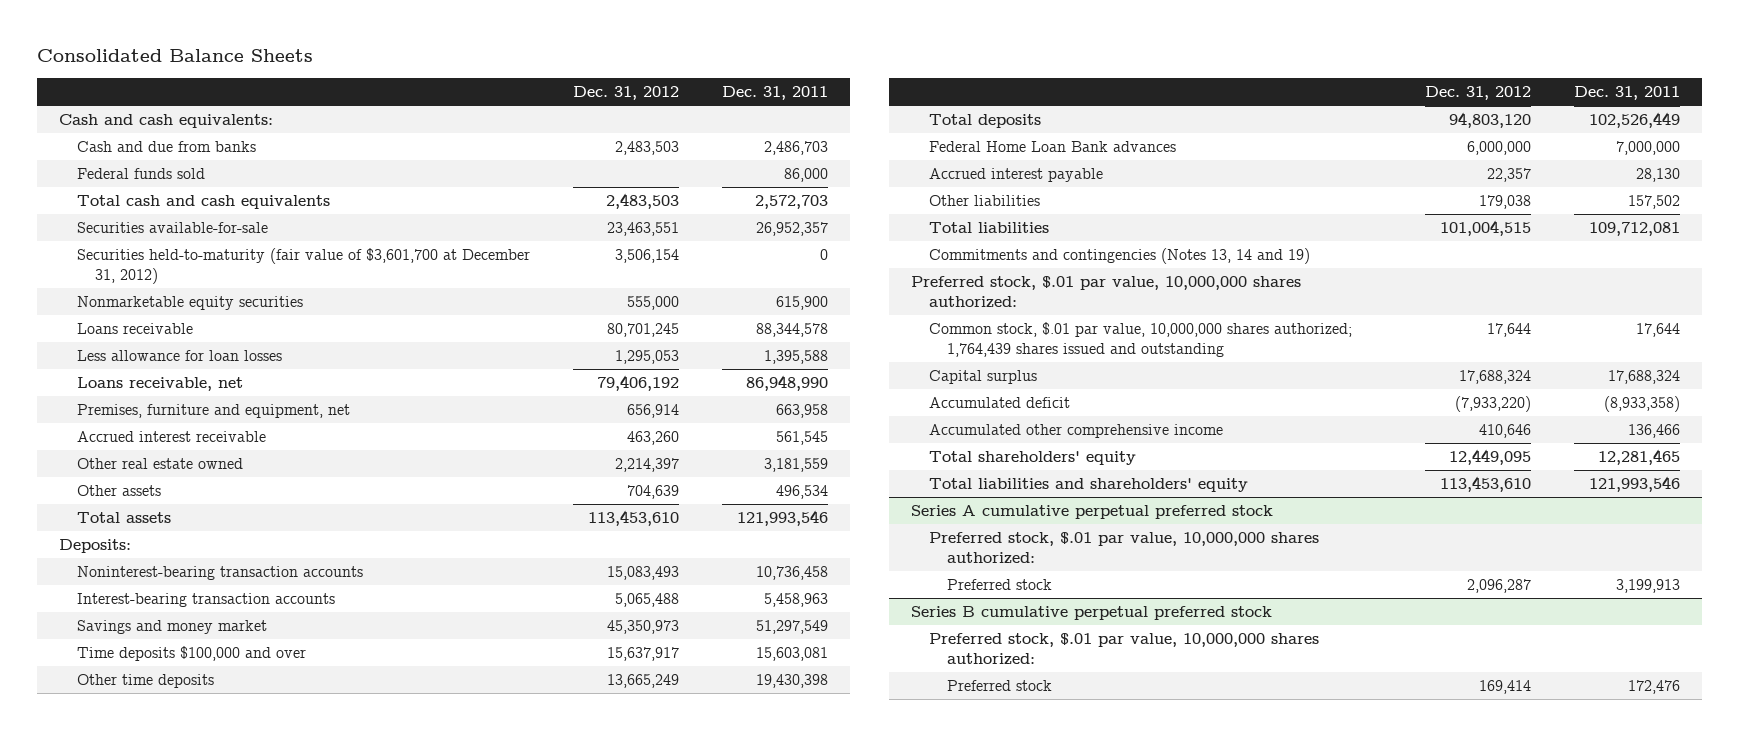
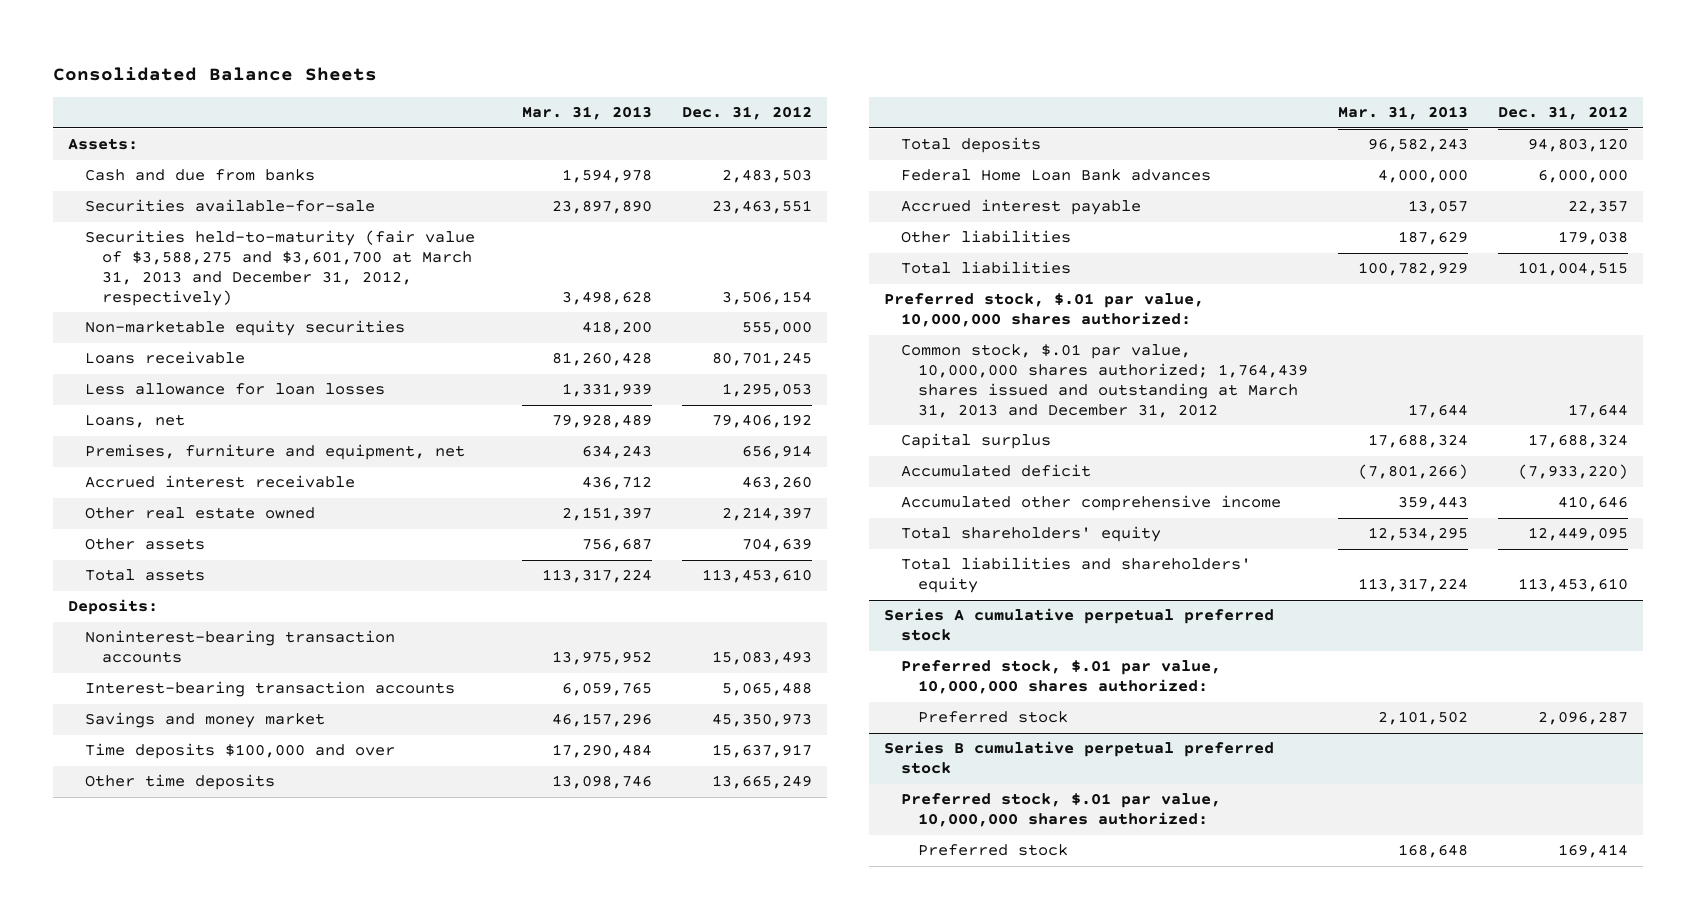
[721,85,828,100] Dec. 31, 2011 -> none
none -> [521,106,652,121] Mar. 31, 2013
[58,114,273,129] Cash and cash equivalents: -> none
none -> [68,138,139,151] Assets:
[76,168,205,180] Federal funds sold -> none
[76,195,330,210] Total cash and cash equivalents -> none
[76,248,530,284] Securities held-to-maturity (fair value of $3,601,700 at December 31, 2012) -> [85,230,476,306] Securities held-to-maturity (fair value of $3,588,275 and $3,601,700 at March 31, 2013 and December 31, 2012, respectively)
[76,296,303,311] Nonmarketable equity securities -> [85,320,406,337] Non-marketable equity securities
[76,377,243,392] Loans receivable, net -> [85,414,186,429] Loans, net
[928,248,1310,265] Commitments and contingencies (Notes 13, 14 and 19) -> none
[928,322,1352,357] Common stock, $.01 par value, 10,000,000 shares authorized; 1,764,439 shares issued and outstanding -> [901,344,1309,418] Common stock, $.01 par value, 10,000,000 shares authorized; 1,764,439 shares issued and outstanding at March 31, 2013 and December 31, 2012

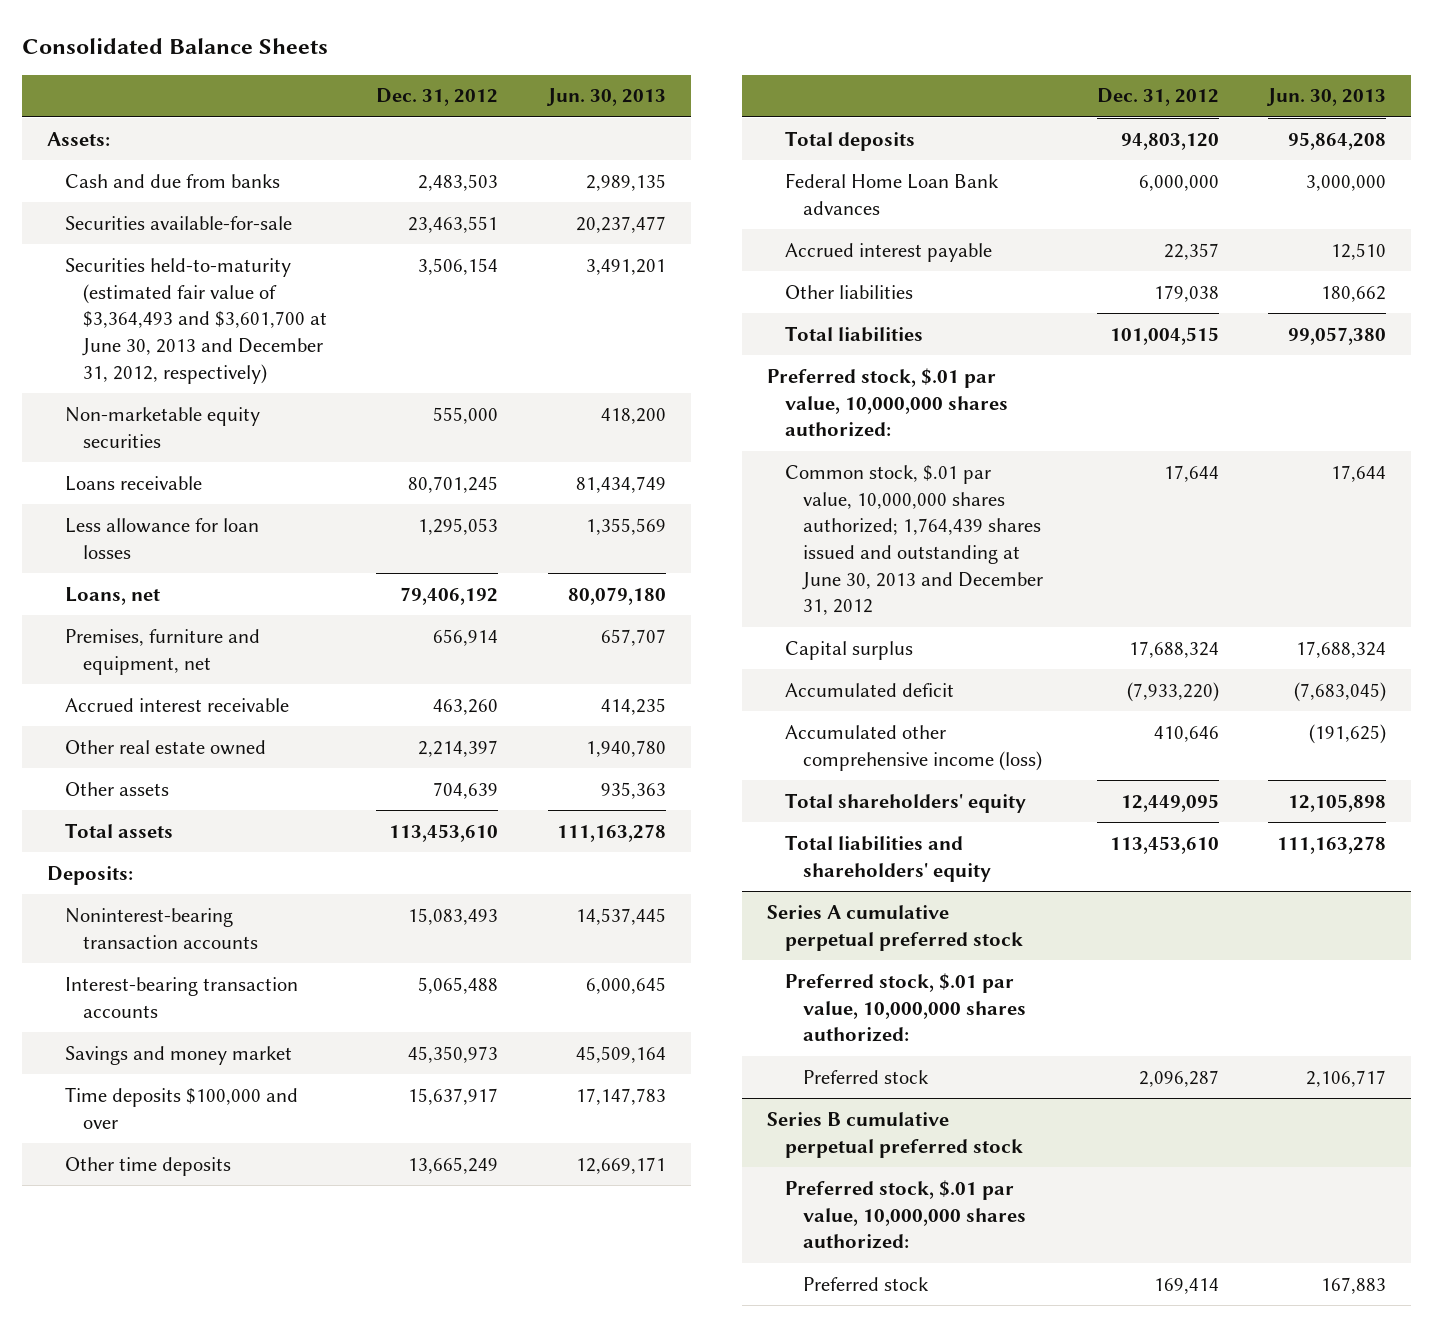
[521,106,652,121] Mar. 31, 2013 -> none
none -> [545,88,666,107] Jun. 30, 2013
[85,230,476,306] Securities held-to-maturity (fair value of $3,588,275 and $3,601,700 at March 31, 2013 and December 31, 2012, respectively) -> [64,257,327,384] Securities held-to-maturity (estimated fair value of $3,364,493 and $3,601,700 at June 30, 2013 and December 31, 2012, respectively)
[901,344,1309,418] Common stock, $.01 par value, 10,000,000 shares authorized; 1,764,439 shares issued and outstanding at March 31, 2013 and December 31, 2012 -> [785,464,1044,616] Common stock, $.01 par value, 10,000,000 shares authorized; 1,764,439 shares issued and outstanding at June 30, 2013 and December 31, 2012
[901,495,1282,512] Accumulated other comprehensive income -> [785,724,1043,771] Accumulated other comprehensive income (loss)

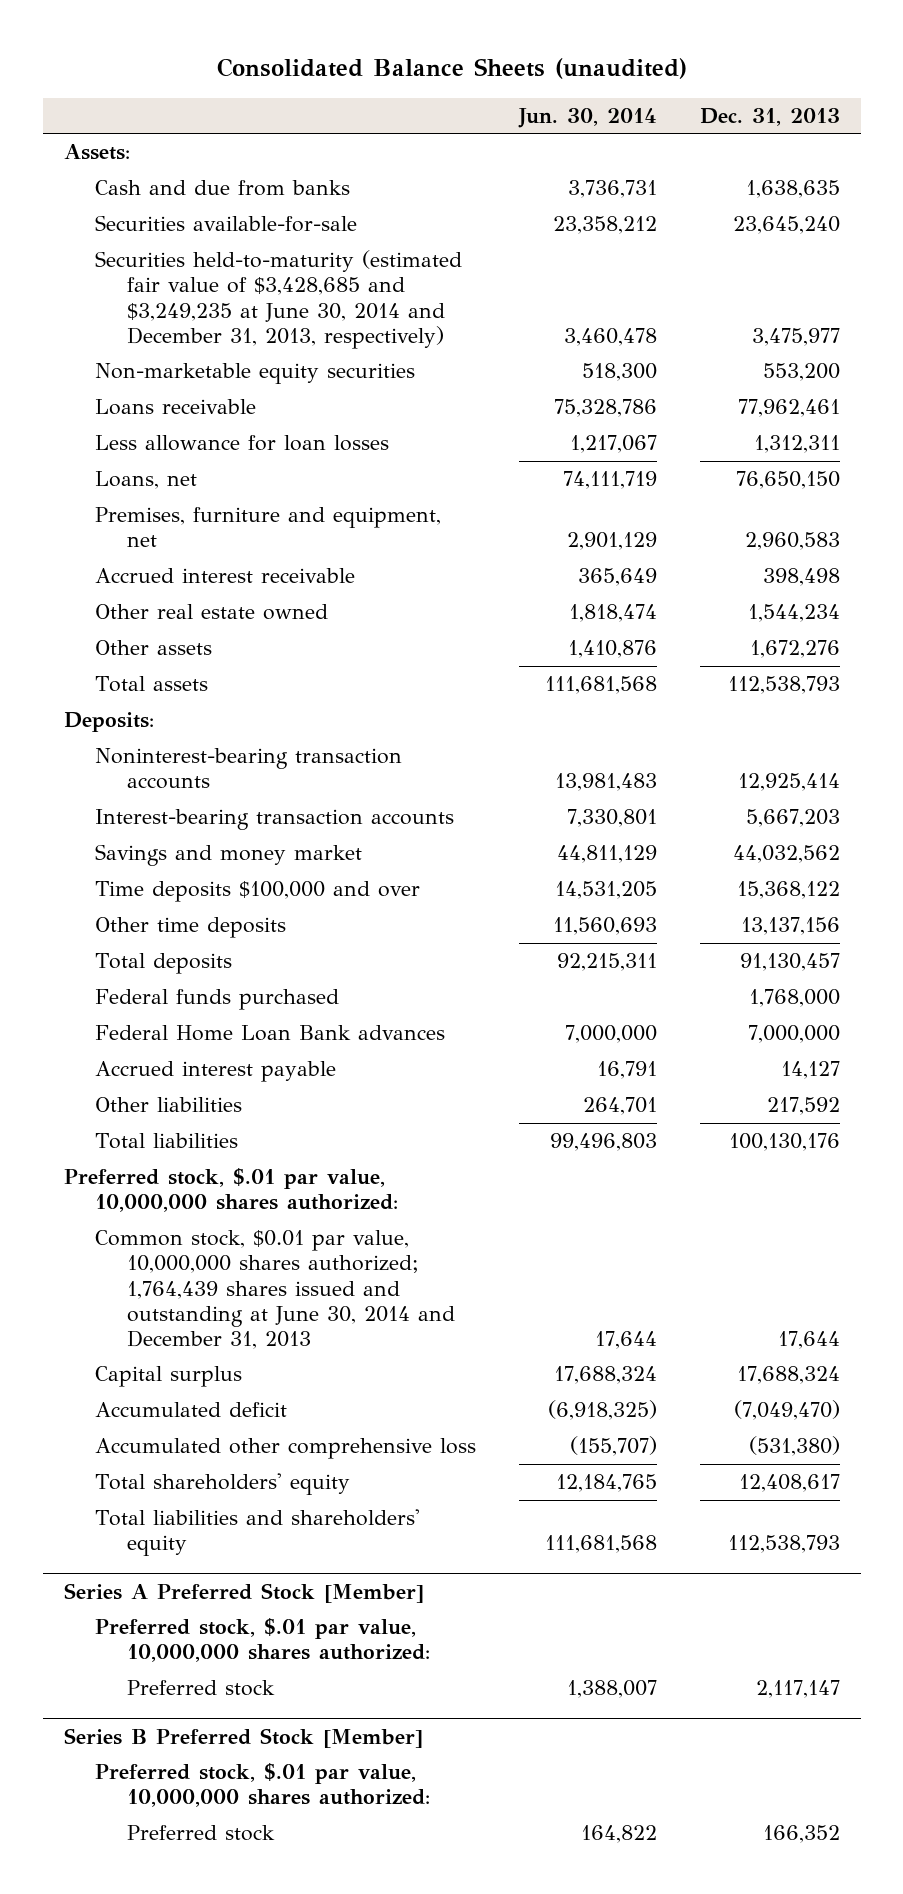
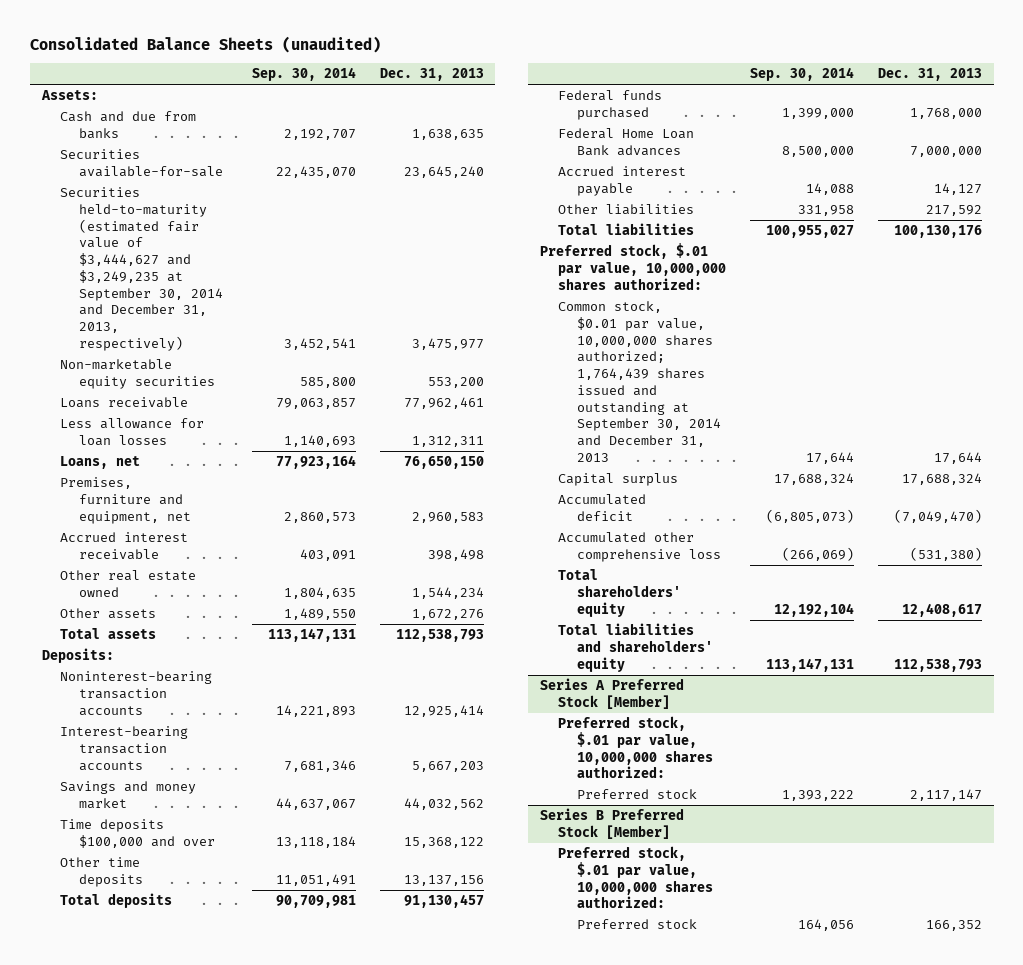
[517,107,657,128] Jun. 30, 2014 -> none
none -> [251,67,356,82] Sep. 30, 2014
[95,250,463,349] Securities held-to-maturity (estimated fair value of $3,428,685 and $3,249,235 at June 30, 2014 and December 31, 2013, respectively) -> [60,187,223,351] Securities held-to-maturity (estimated fair value of $3,444,627 and $3,249,235 at September 30, 2014 and December 31, 2013, respectively)
[95,1230,455,1350] Common stock, $0.01 par value, 10,000,000 shares authorized; 1,764,439 shares issued and outstanding at June 30, 2014 and December 31, 2013 -> [558,301,722,462] Common stock, $0.01 par value, 10,000,000 shares authorized; 1,764,439 shares issued and outstanding at September 30, 2014 and December 31, 2013

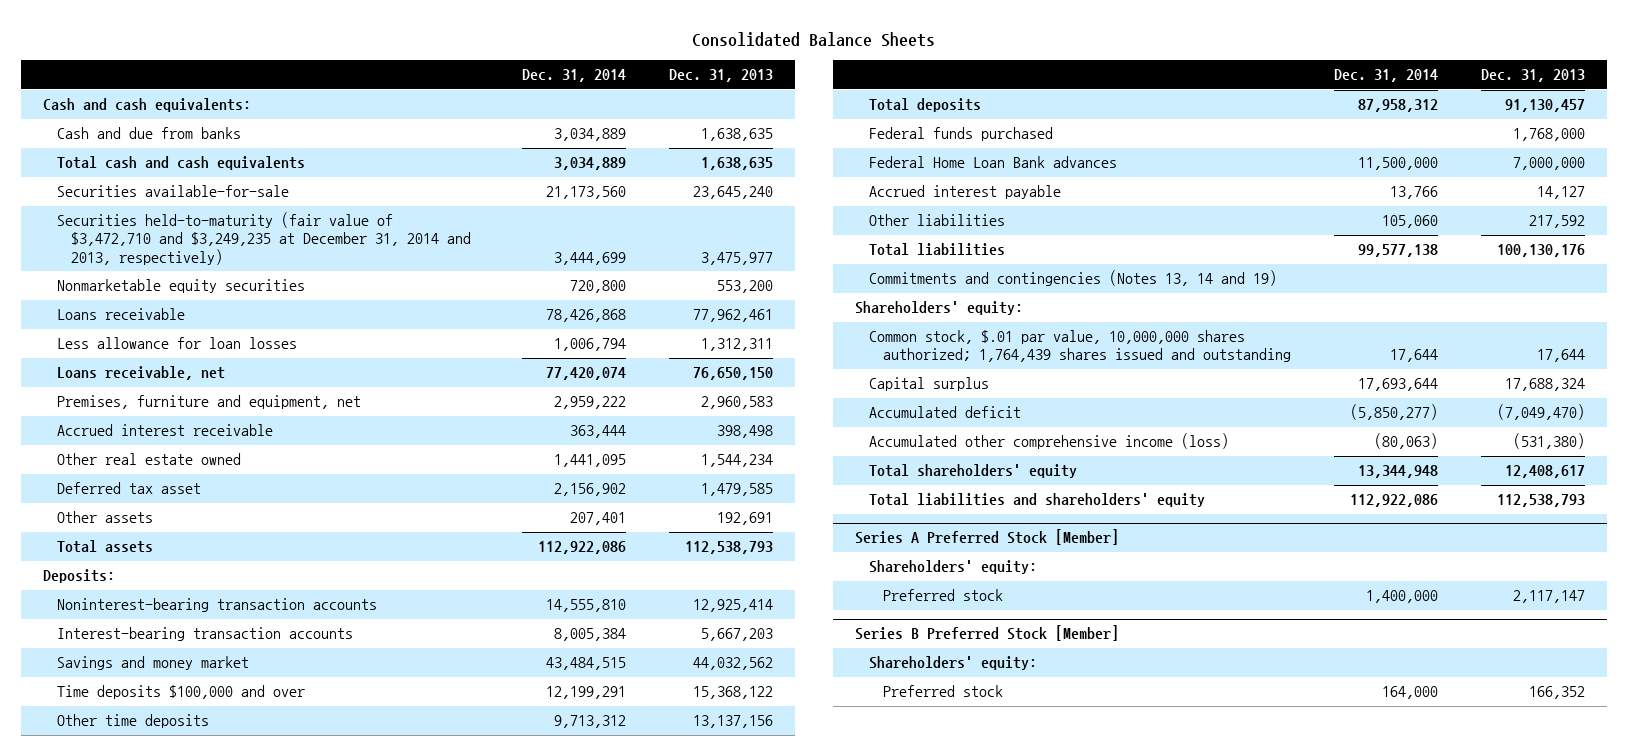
[29,35,381,53] Consolidated Balance Sheets (unaudited) -> [692,31,936,47] Consolidated Balance Sheets
[251,67,356,82] Sep. 30, 2014 -> none
none -> [521,69,626,83] Dec. 31, 2014
[40,90,98,101] Assets: -> none
none -> [42,98,251,113] Cash and cash equivalents:
none -> [56,156,305,171] Total cash and cash equivalents
[60,187,223,351] Securities held-to-maturity (estimated fair value of $3,444,627 and $3,249,235 at September 30, 2014 and December 31, 2013, respectively) -> [56,212,471,265] Securities held-to-maturity (fair value of $3,472,710 and $3,249,235 at December 31, 2014 and 2013, respectively)
[60,359,215,389] Non-marketable equity securities -> [56,279,305,294] Nonmarketable equity securities
[60,456,141,470] Loans, net -> [56,366,225,381] Loans receivable, net
none -> [56,482,201,495] Deferred tax asset
[411,609,484,621] 1,672,276 -> [717,512,774,526] 192,691
[539,243,727,290] Preferred stock, $.01 par value, 10,000,000 shares authorized: -> none
none -> [868,270,1277,287] Commitments and contingencies (Notes 13, 14 and 19)
none -> [854,301,1023,316] Shareholders' equity:
[558,301,722,462] Common stock, $0.01 par value, 10,000,000 shares authorized; 1,764,439 shares issued and outstanding at September 30, 2014 and December 31, 2013 -> [868,330,1291,363] Common stock, $.01 par value, 10,000,000 shares authorized; 1,764,439 shares issued and outstanding
[558,532,722,562] Accumulated other comprehensive loss -> [868,433,1229,450] Accumulated other comprehensive income (loss)
[558,716,714,779] Preferred stock, $.01 par value, 10,000,000 shares authorized: -> none
none -> [868,560,1037,575] Shareholders' equity:
[558,846,714,909] Preferred stock, $.01 par value, 10,000,000 shares authorized: -> none
none -> [868,656,1037,671] Shareholders' equity:

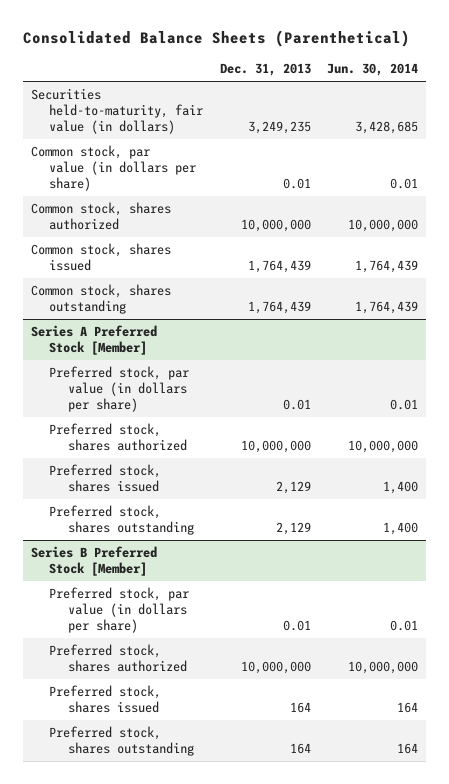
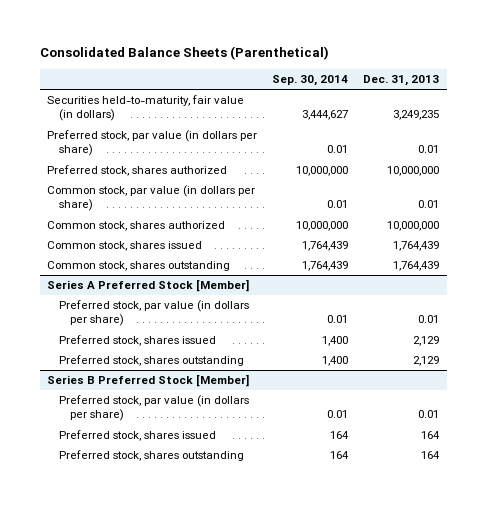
[326,62,418,76] Jun. 30, 2014 -> none
none -> [272,74,349,86] Sep. 30, 2014
none -> [47,130,258,157] Preferred stock, par value (in dollars per share)
none -> [47,165,228,177] Preferred stock, shares authorized
[49,423,187,452] Preferred stock, shares authorized -> none
[49,644,187,673] Preferred stock, shares authorized -> none

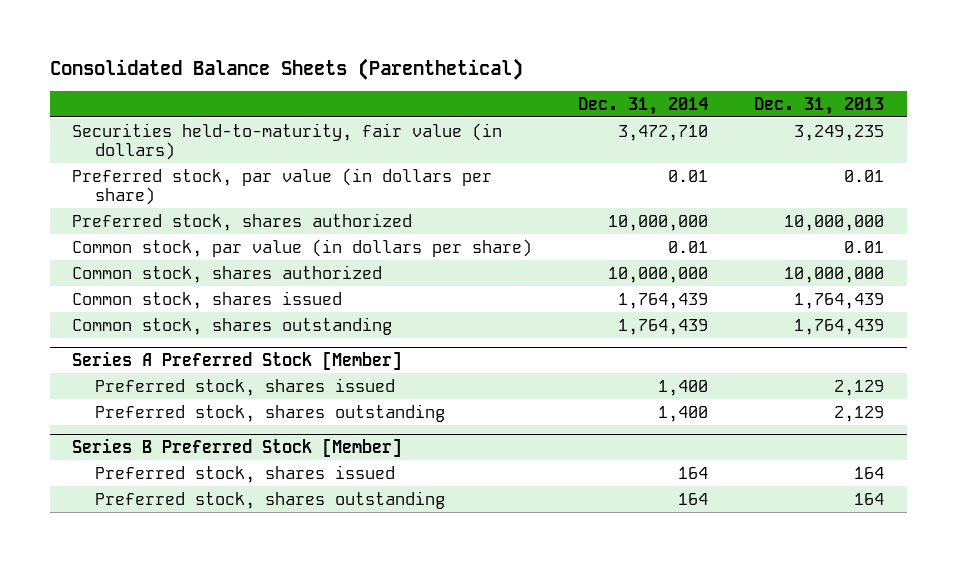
[272,74,349,86] Sep. 30, 2014 -> none
none -> [578,96,709,115] Dec. 31, 2014
[58,300,249,327] Preferred stock, par value (in dollars per share) -> none
[58,395,249,422] Preferred stock, par value (in dollars per share) -> none

